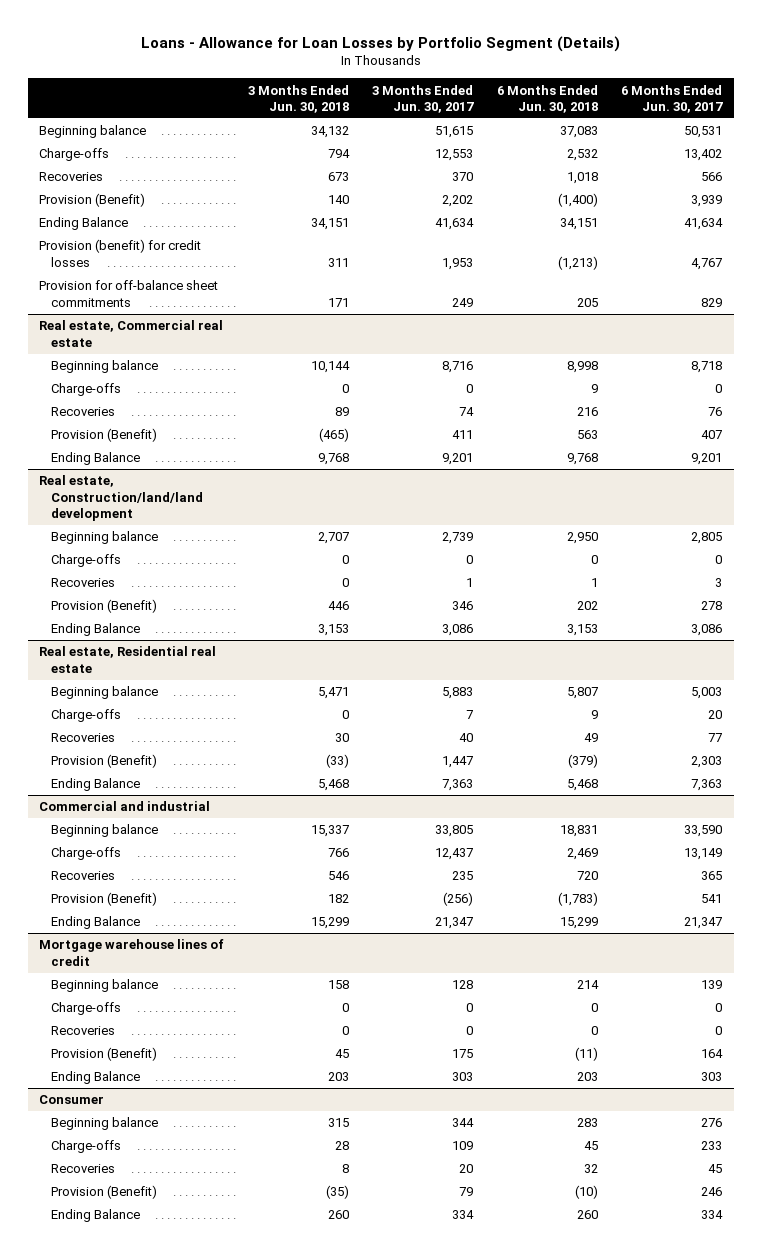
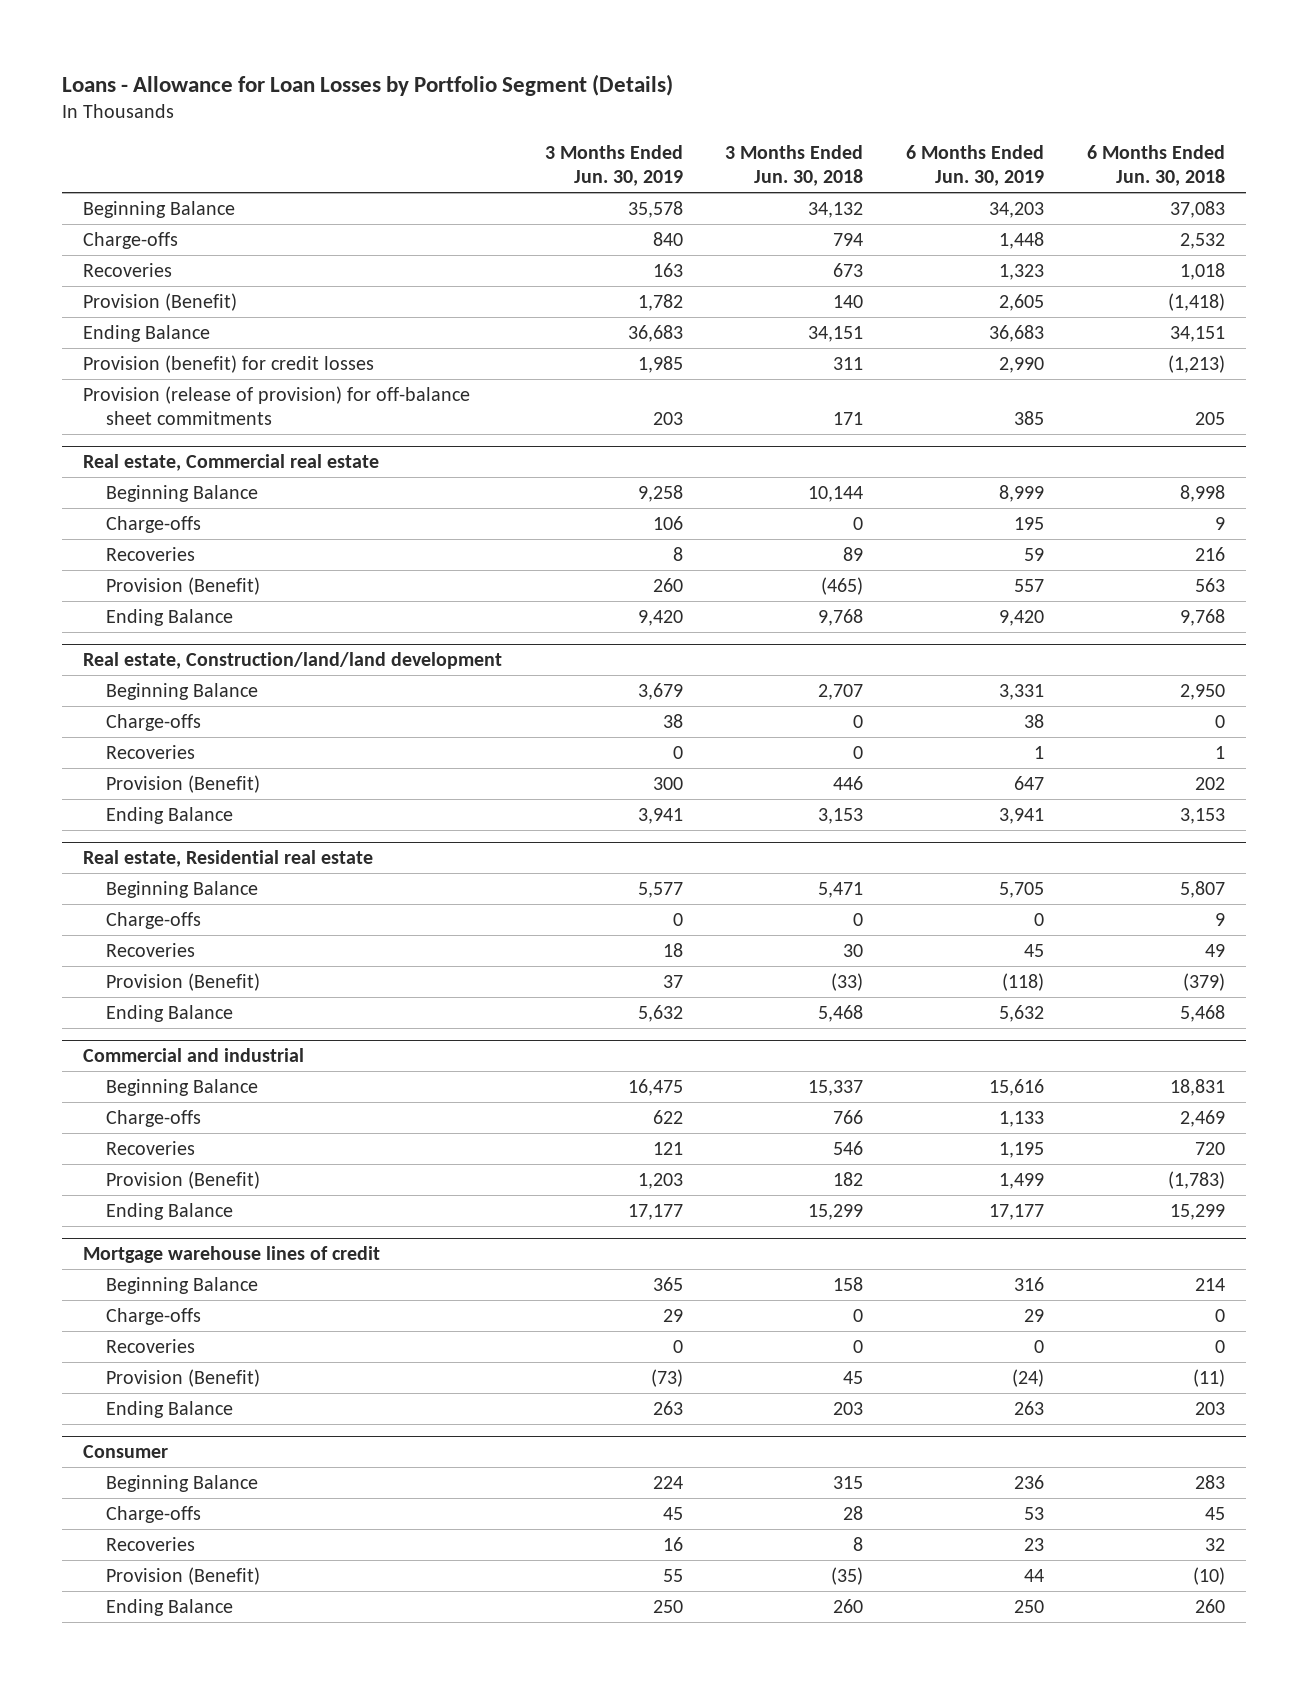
[372,84,475,113] 3 Months Ended Jun. 30, 2017 -> none
[621,84,724,113] 6 Months Ended Jun. 30, 2017 -> none
none -> [544,144,683,187] 3 Months Ended Jun. 30, 2019
none -> [905,144,1044,187] 6 Months Ended Jun. 30, 2019
[39,125,147,139] Beginning balance -> [82,200,235,218] Beginning Balance
[557,193,598,208] (1,400) -> [1167,292,1225,311] (1,418)
[39,280,219,307] Provision for off-balance sheet commitments -> [82,385,470,426] Provision (release of provision) for off-balance sheet commitments
[50,360,158,374] Beginning balance -> [105,484,258,502] Beginning Balance
[50,531,158,545] Beginning balance -> [105,682,258,700] Beginning Balance
[50,686,158,700] Beginning balance -> [105,880,258,898] Beginning Balance
[50,824,158,838] Beginning balance -> [105,1078,258,1096] Beginning Balance
[50,979,158,993] Beginning balance -> [105,1276,258,1294] Beginning Balance
[50,1117,158,1131] Beginning balance -> [105,1474,258,1492] Beginning Balance

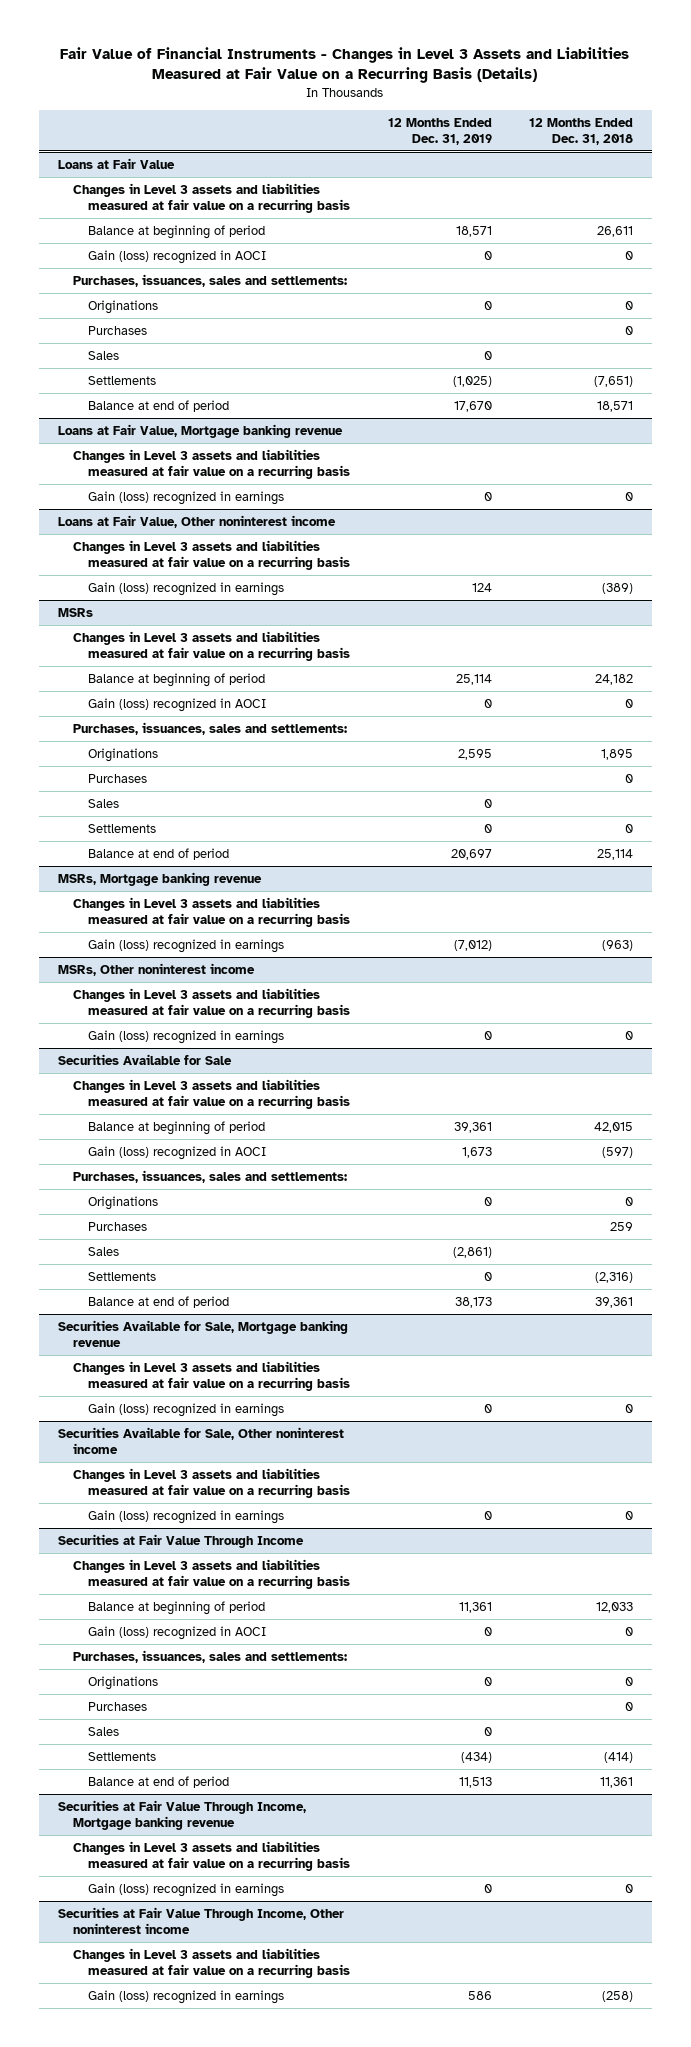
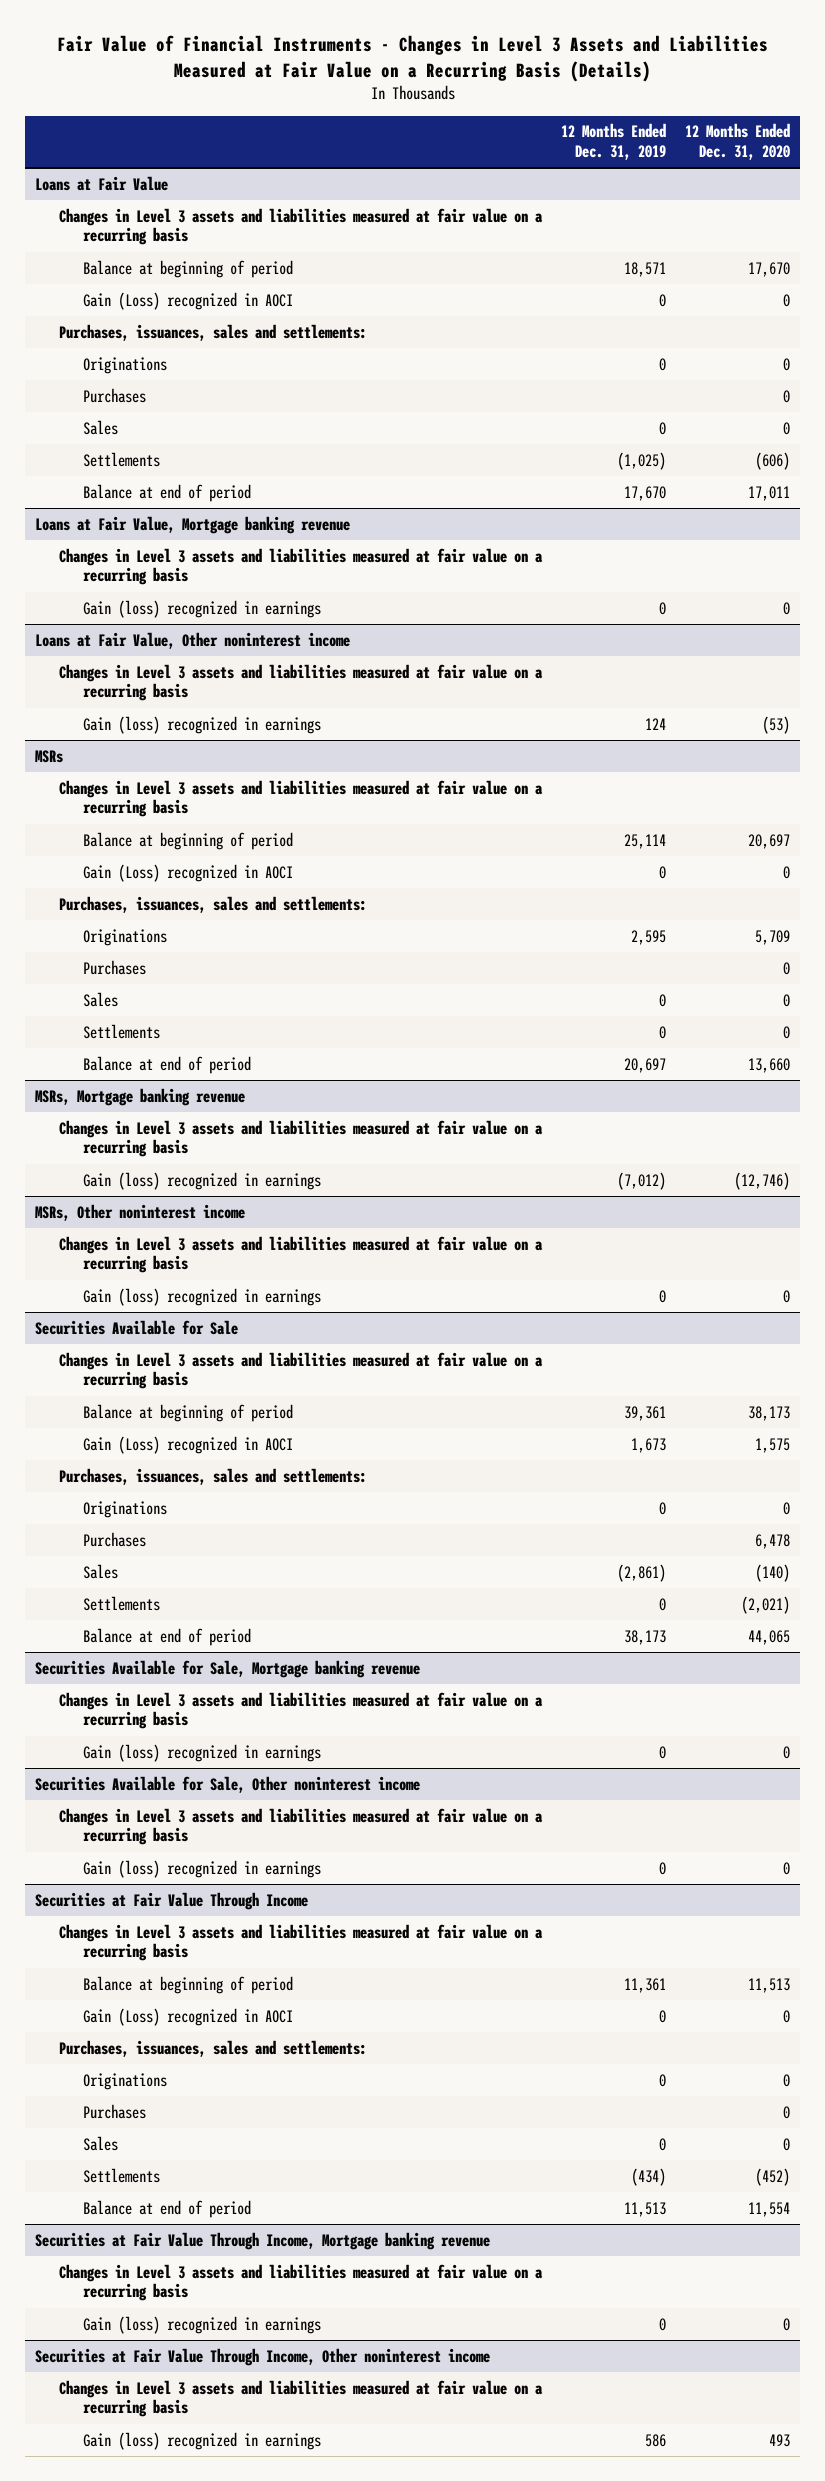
[529,118,634,145] 12 Months Ended Dec. 31, 2018 -> none
none -> [685,123,791,160] 12 Months Ended Dec. 31, 2020
[88,250,267,265] Gain (loss) recognized in AOCI -> [83,291,294,310] Gain (Loss) recognized in AOCI
[88,698,267,713] Gain (loss) recognized in AOCI -> [83,863,294,882] Gain (Loss) recognized in AOCI
[88,1146,267,1161] Gain (loss) recognized in AOCI -> [83,1435,294,1454] Gain (Loss) recognized in AOCI
[88,1626,267,1641] Gain (loss) recognized in AOCI -> [83,2007,294,2026] Gain (Loss) recognized in AOCI

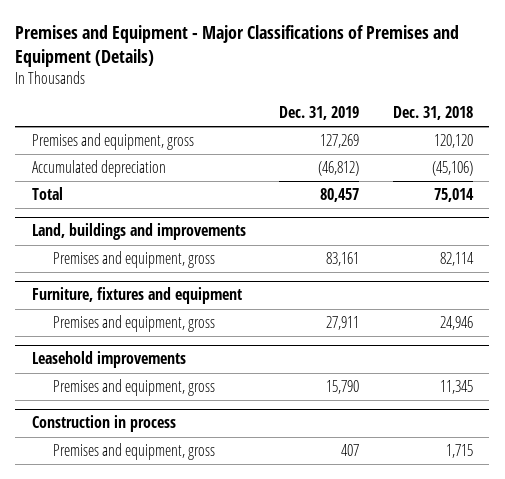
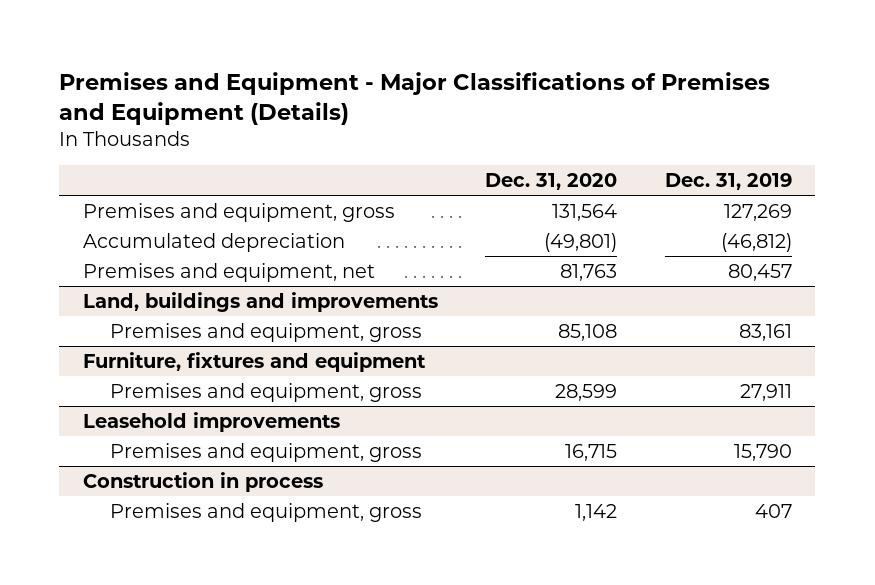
[392,106,473,121] Dec. 31, 2018 -> none
none -> [485,173,618,191] Dec. 31, 2020
[32,187,64,201] Total -> [83,262,376,282] Premises and equipment, net

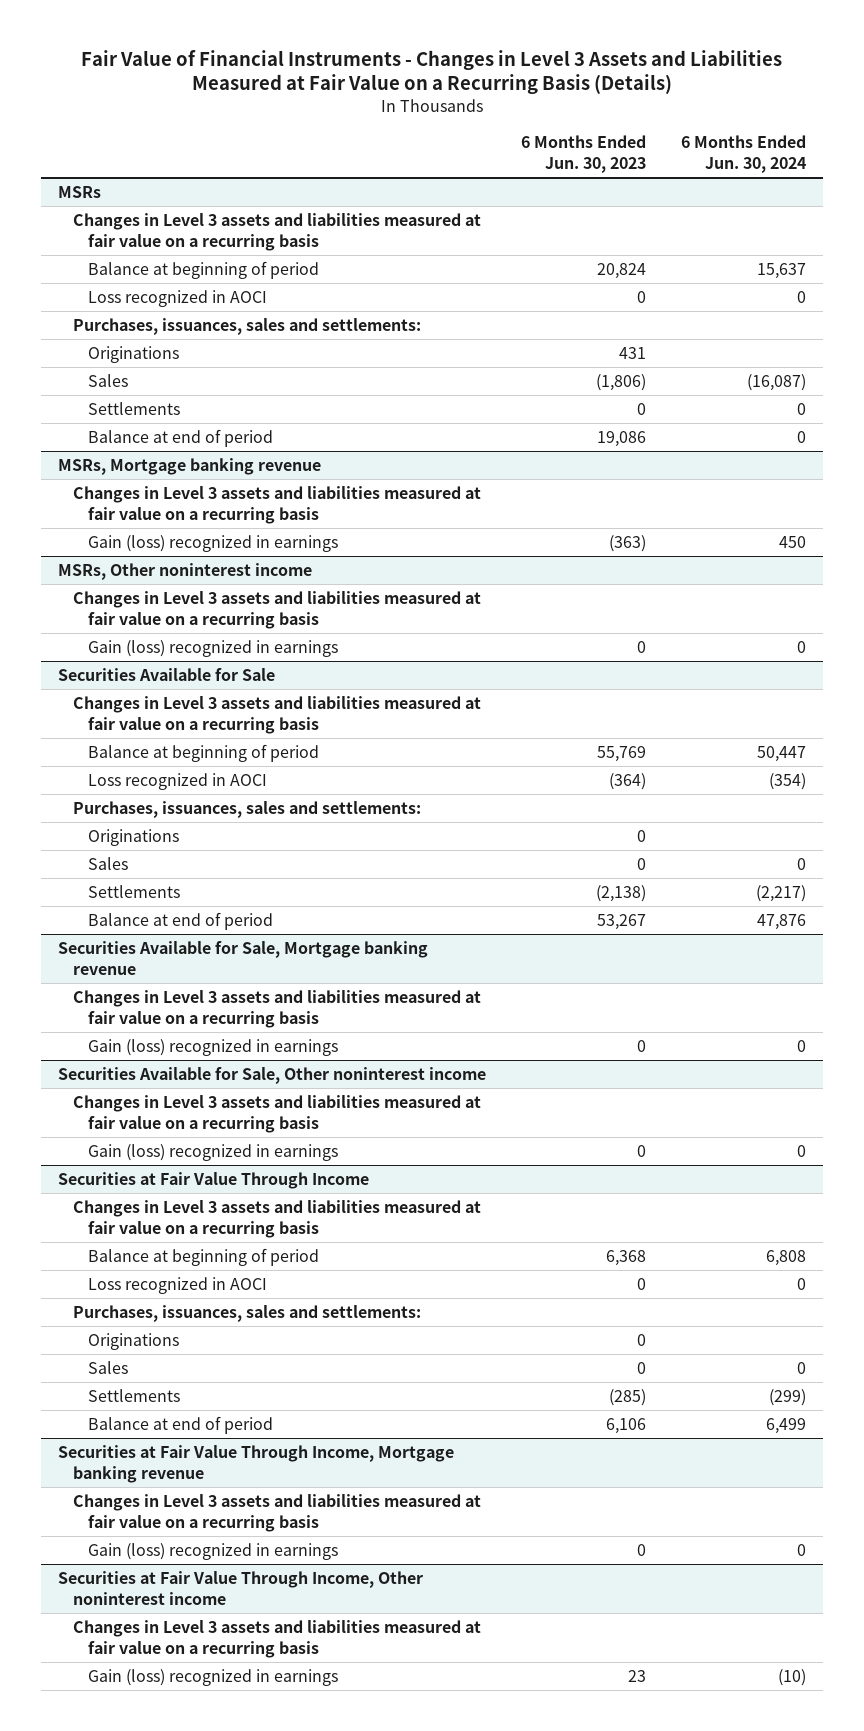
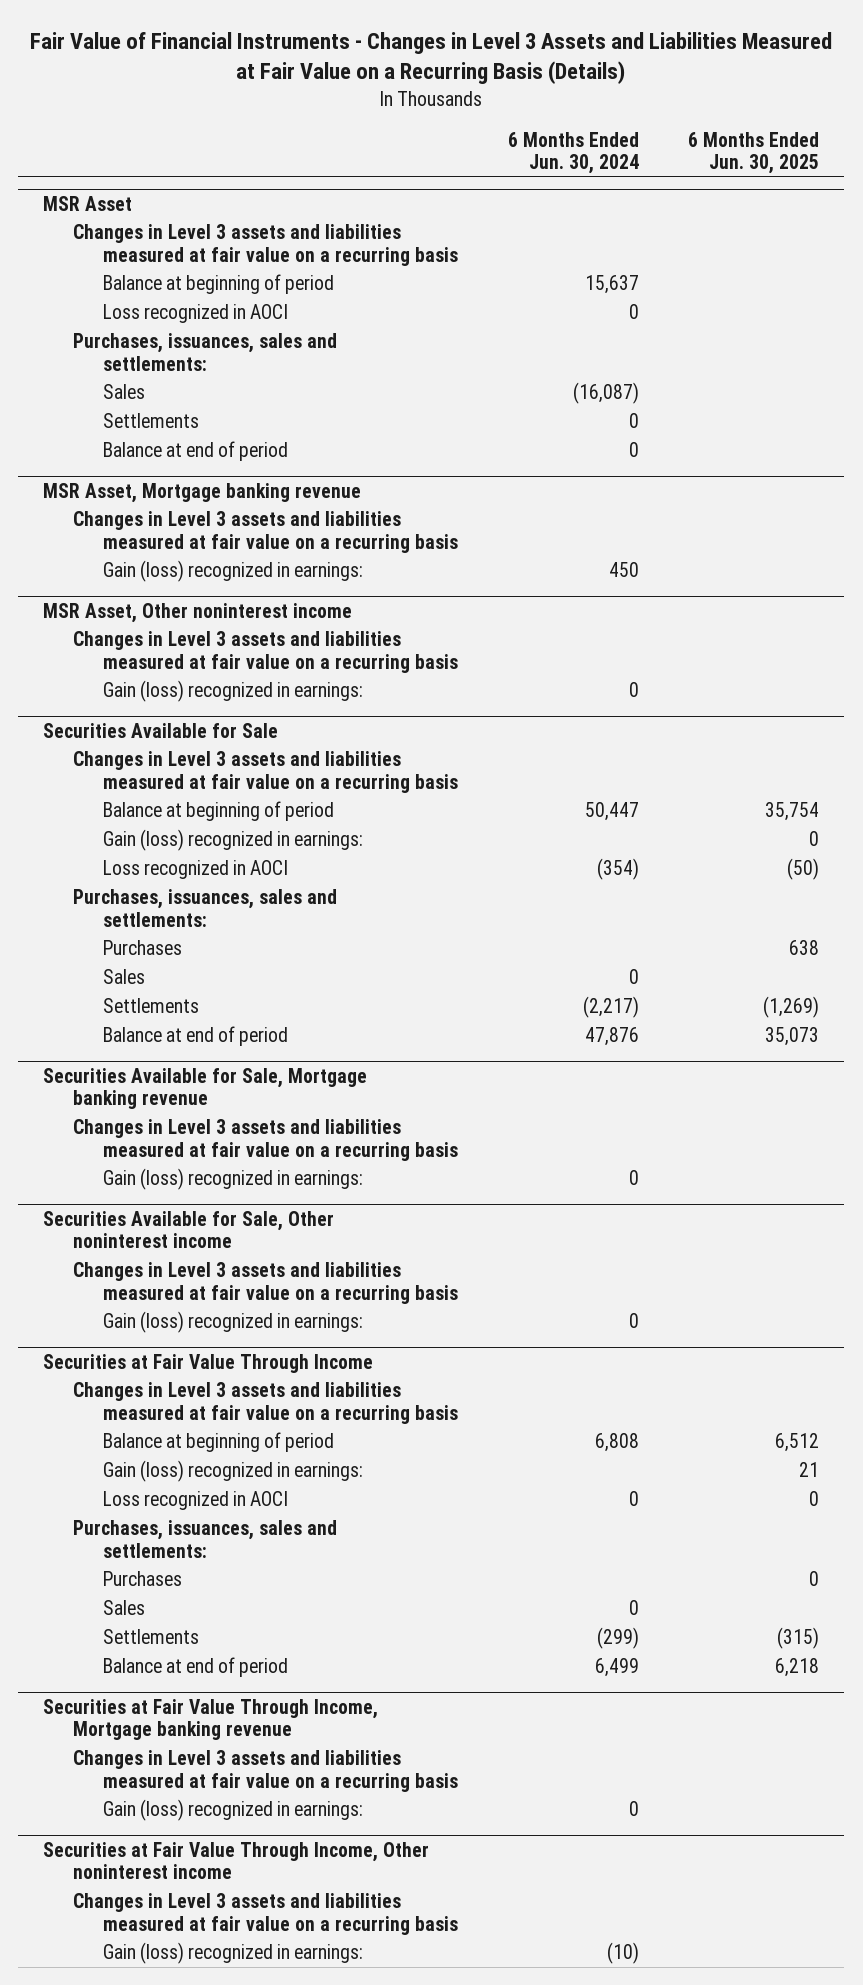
[520,135,646,173] 6 Months Ended Jun. 30, 2023 -> none
none -> [688,131,820,175] 6 Months Ended Jun. 30, 2025
[58,185,102,198] MSRs -> [43,195,133,211] MSR Asset
[88,345,180,363] Originations -> none
[58,457,322,475] MSRs, Mortgage banking revenue -> [43,482,362,503] MSR Asset, Mortgage banking revenue
[88,534,339,552] Gain (loss) recognized in earnings -> [103,560,364,583] Gain (loss) recognized in earnings:
[58,562,313,580] MSRs, Other noninterest income -> [43,602,353,623] MSR Asset, Other noninterest income
[88,639,339,657] Gain (loss) recognized in earnings -> [103,680,364,703] Gain (loss) recognized in earnings:
none -> [103,829,364,852] Gain (loss) recognized in earnings:
[88,828,180,846] Originations -> none
none -> [103,940,183,956] Purchases
[88,1038,339,1056] Gain (loss) recognized in earnings -> [103,1168,364,1191] Gain (loss) recognized in earnings:
[88,1143,339,1161] Gain (loss) recognized in earnings -> [103,1311,364,1334] Gain (loss) recognized in earnings:
none -> [103,1460,364,1483] Gain (loss) recognized in earnings:
[88,1332,180,1350] Originations -> none
none -> [103,1571,183,1587] Purchases
[88,1542,339,1560] Gain (loss) recognized in earnings -> [103,1799,364,1822] Gain (loss) recognized in earnings:
[88,1668,339,1686] Gain (loss) recognized in earnings -> [103,1942,364,1965] Gain (loss) recognized in earnings:

